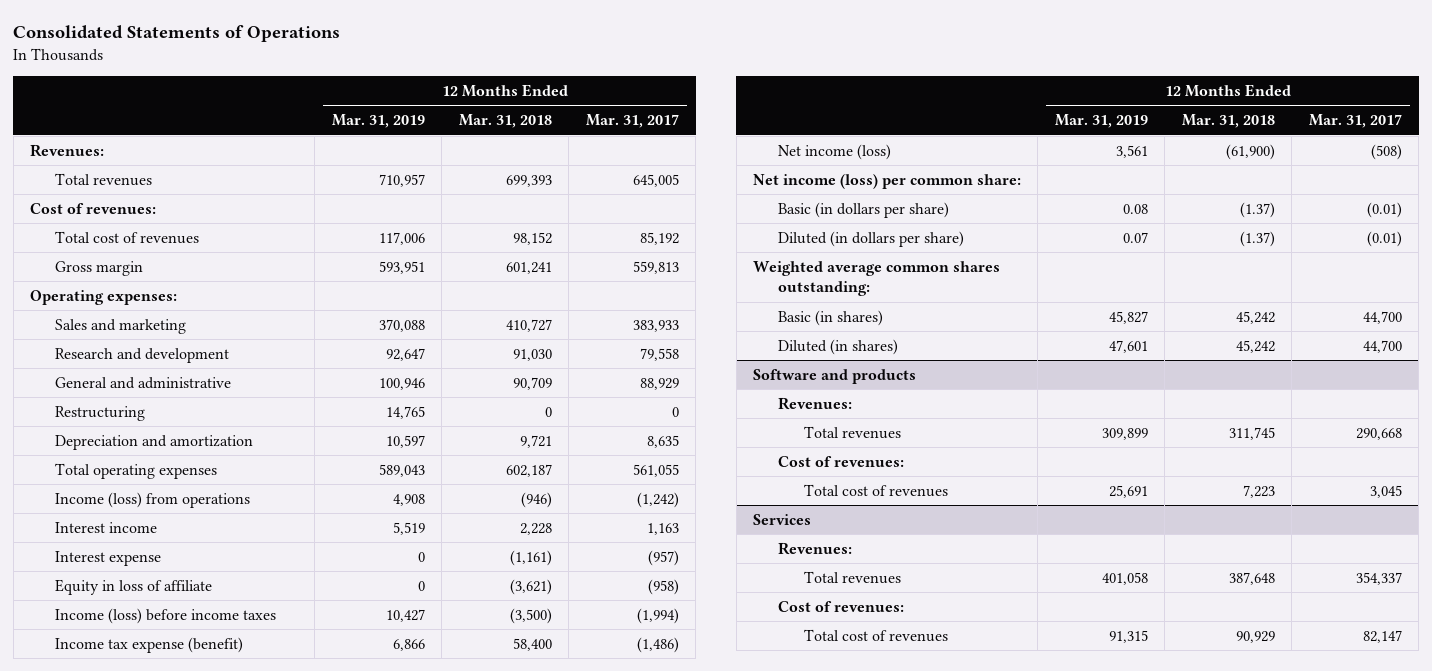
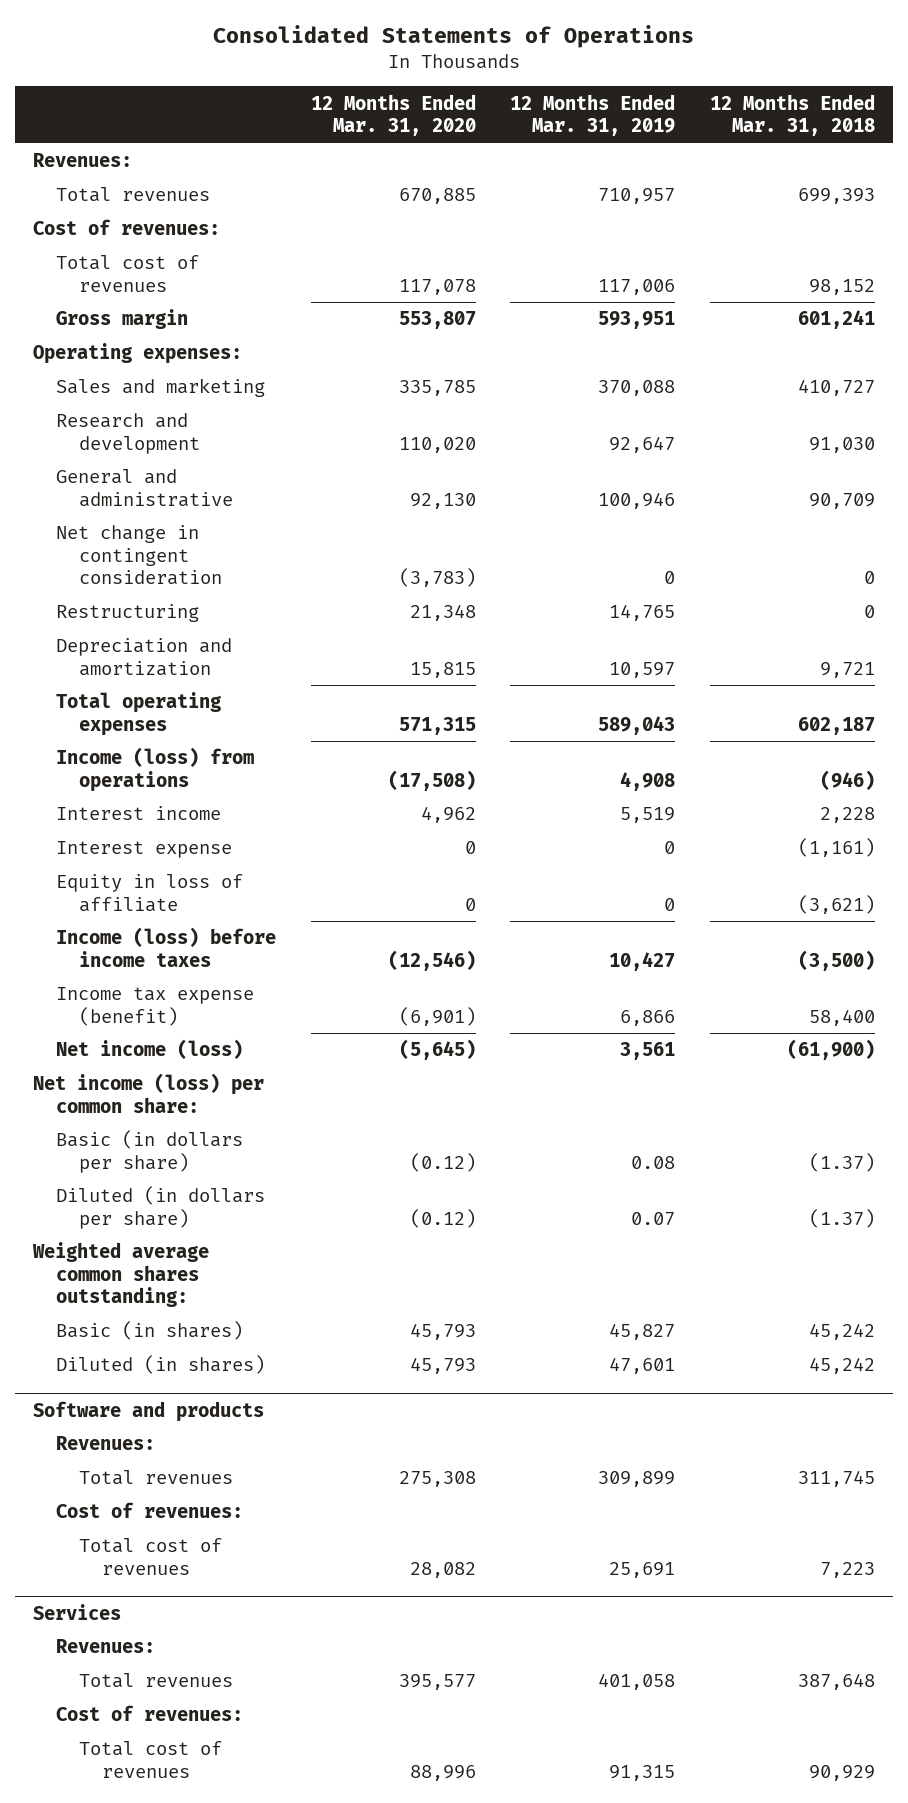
[585,114,679,129] Mar. 31, 2017 -> none
none -> [310,93,476,137] 12 Months Ended Mar. 31, 2020
none -> [55,525,222,586] Net change in contingent consideration

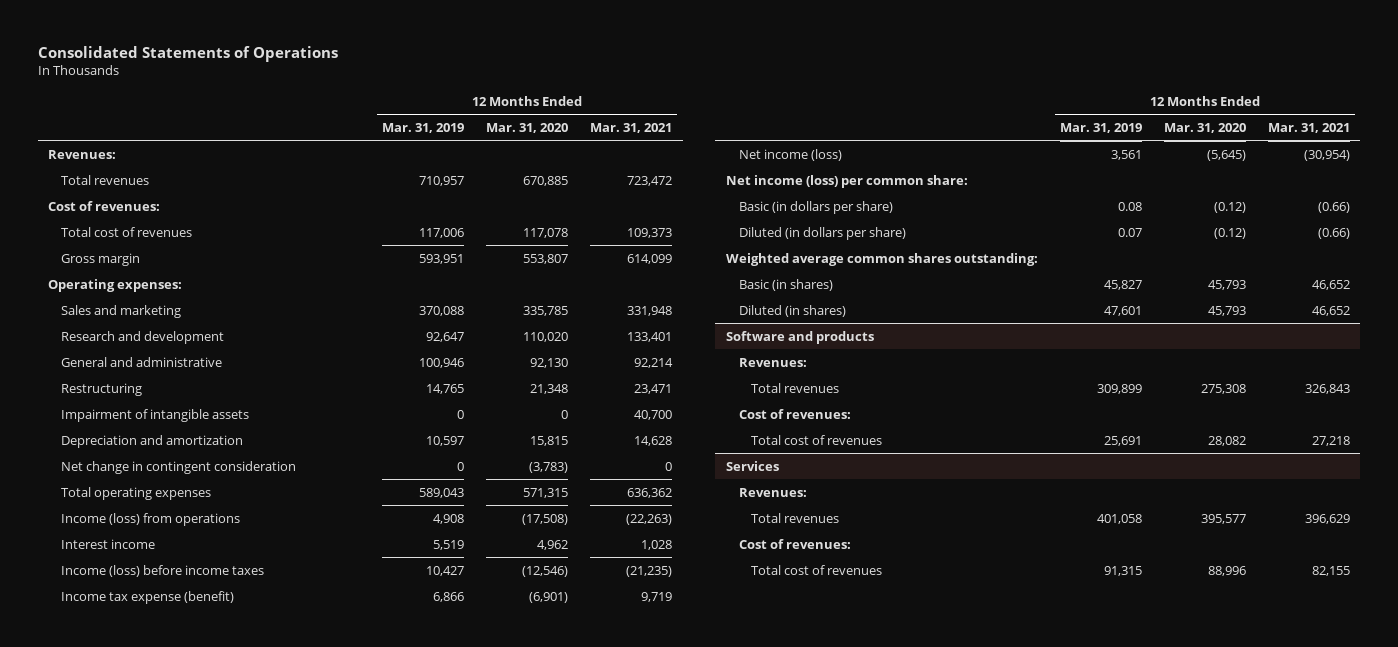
[710,93,876,137] 12 Months Ended Mar. 31, 2018 -> none
none -> [589,122,672,133] Mar. 31, 2021
none -> [60,408,249,422] Impairment of intangible assets
[55,525,222,586] Net change in contingent consideration -> [60,460,296,474] Net change in contingent consideration
[55,841,232,859] Interest expense -> none
[55,874,243,912] Equity in loss of affiliate -> none

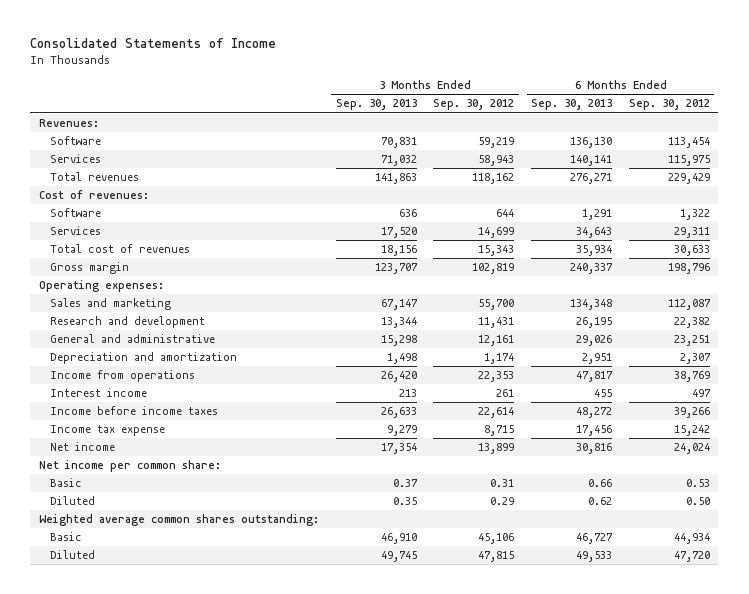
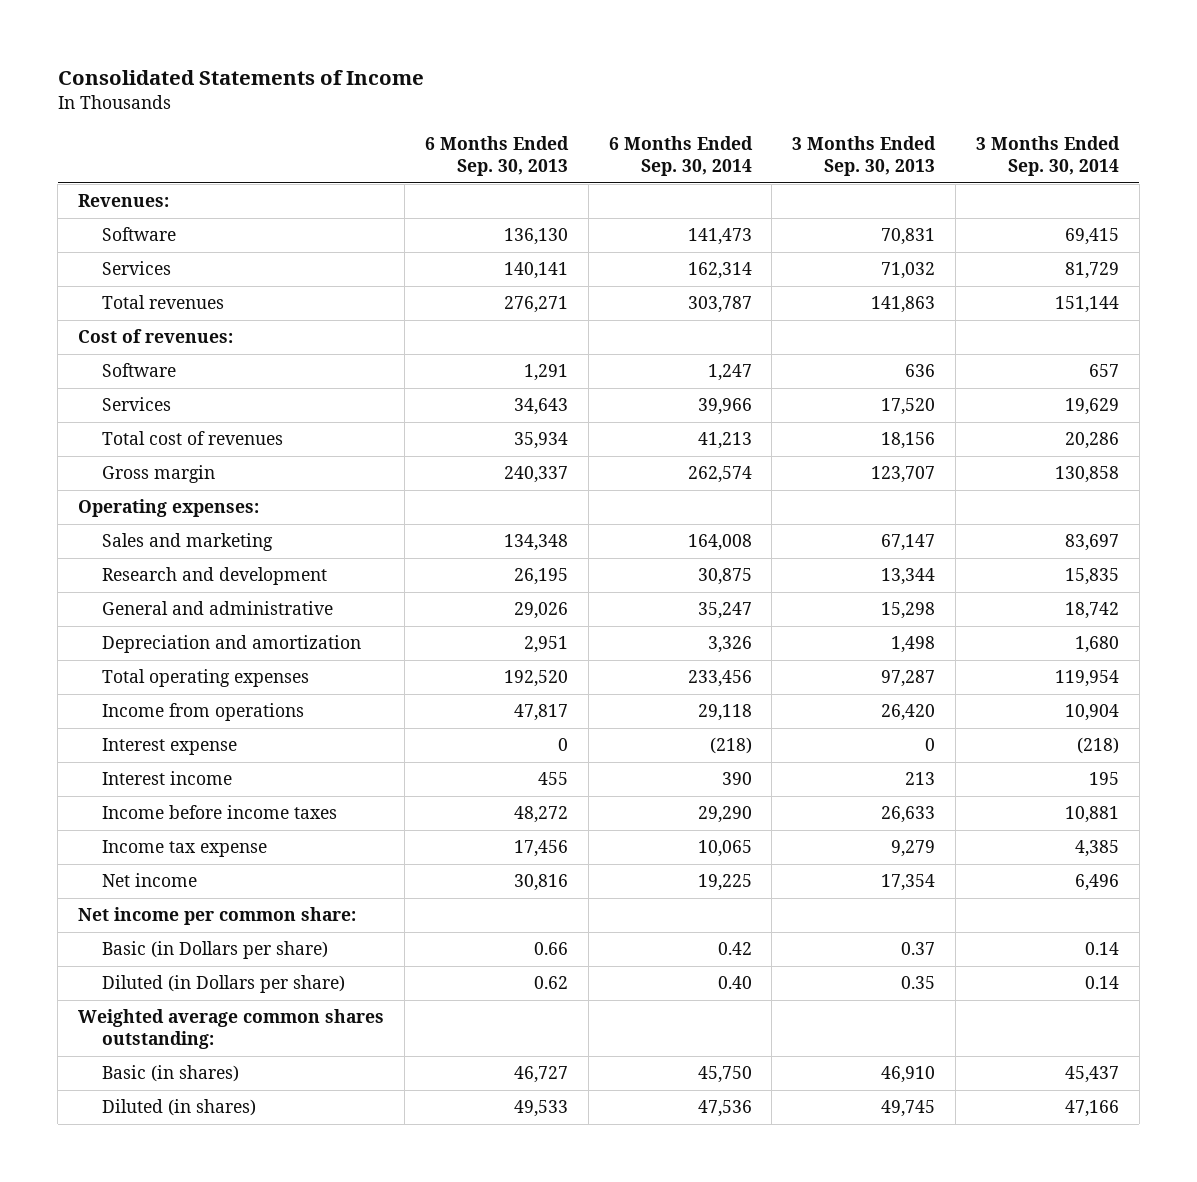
[433,99,515,111] Sep. 30, 2012 -> none
[628,99,710,111] Sep. 30, 2012 -> none
none -> [608,136,753,177] 6 Months Ended Sep. 30, 2014
none -> [976,136,1121,177] 3 Months Ended Sep. 30, 2014
none -> [101,669,309,688] Total operating expenses
none -> [101,738,237,756] Interest expense
[50,478,83,488] Basic -> [101,941,328,960] Basic (in Dollars per share)
[50,496,96,506] Diluted -> [101,975,345,994] Diluted (in Dollars per share)
[50,532,83,542] Basic -> [101,1065,239,1083] Basic (in shares)
[50,550,96,560] Diluted -> [101,1099,256,1117] Diluted (in shares)

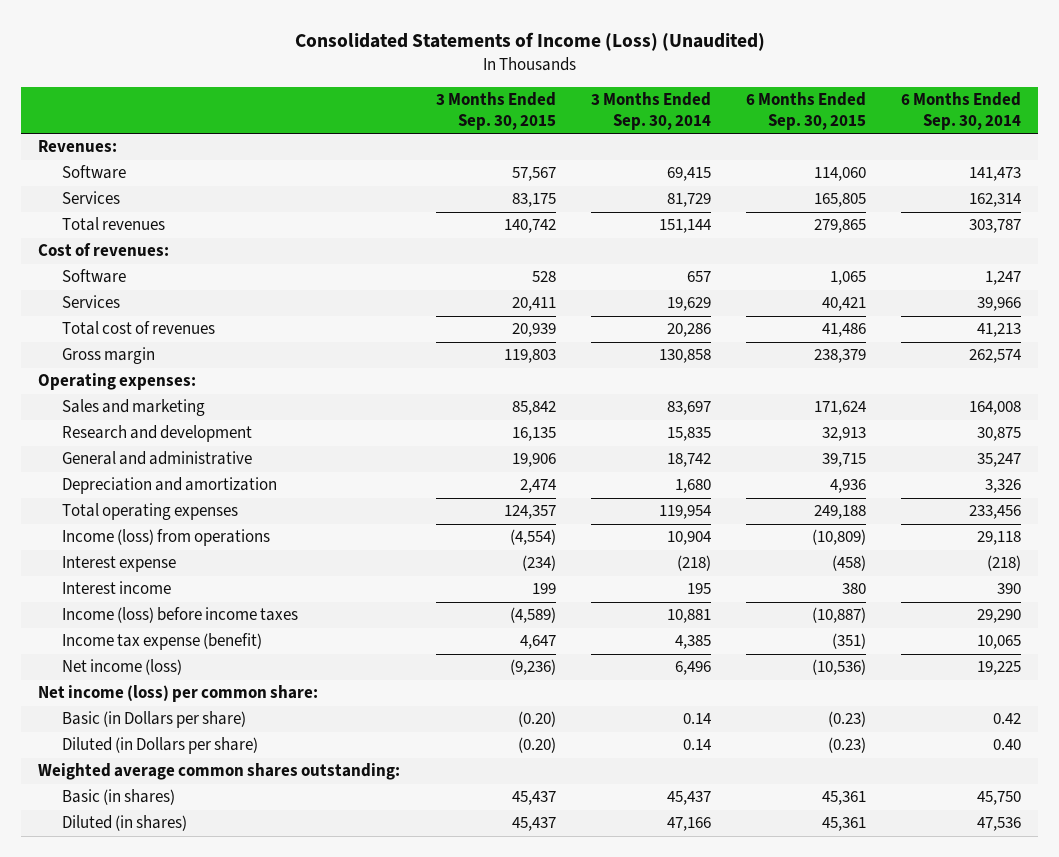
[57,70,424,86] Consolidated Statements of Income -> [294,32,765,52] Consolidated Statements of Income (Loss) (Unaudited)
[424,136,569,177] 6 Months Ended Sep. 30, 2013 -> none
[792,136,937,177] 3 Months Ended Sep. 30, 2013 -> none
none -> [435,92,556,131] 3 Months Ended Sep. 30, 2015
none -> [745,92,866,131] 6 Months Ended Sep. 30, 2015
[101,703,304,722] Income from operations -> [62,529,271,547] Income (loss) from operations
[101,805,337,820] Income before income taxes -> [62,607,299,624] Income (loss) before income taxes
[101,840,267,858] Income tax expense -> [62,633,263,651] Income tax expense (benefit)
[101,873,197,888] Net income -> [62,659,183,676] Net income (loss)
[78,907,357,926] Net income per common share: -> [38,685,319,703] Net income (loss) per common share:

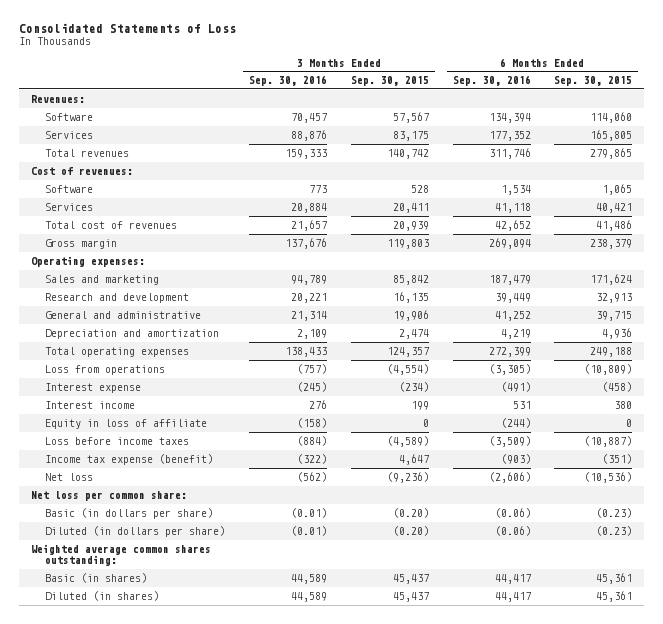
[294,32,765,52] Consolidated Statements of Income (Loss) (Unaudited) -> [19,22,237,33] Consolidated Statements of Loss
[590,92,711,131] 3 Months Ended Sep. 30, 2014 -> none
[900,92,1021,131] 6 Months Ended Sep. 30, 2014 -> none
none -> [248,75,327,87] Sep. 30, 2016
none -> [452,75,531,87] Sep. 30, 2016
[62,529,271,547] Income (loss) from operations -> [44,364,165,375] Loss from operations
none -> [44,418,207,429] Equity in loss of affiliate
[62,607,299,624] Income (loss) before income taxes -> [44,436,189,445] Loss before income taxes
[62,659,183,676] Net income (loss) -> [44,472,93,481] Net loss
[38,685,319,703] Net income (loss) per common share: -> [31,490,188,501] Net loss per common share:
[62,711,247,729] Basic (in Dollars per share) -> [44,507,213,519] Basic (in dollars per share)
[62,737,259,755] Diluted (in Dollars per share) -> [44,525,225,537] Diluted (in dollars per share)

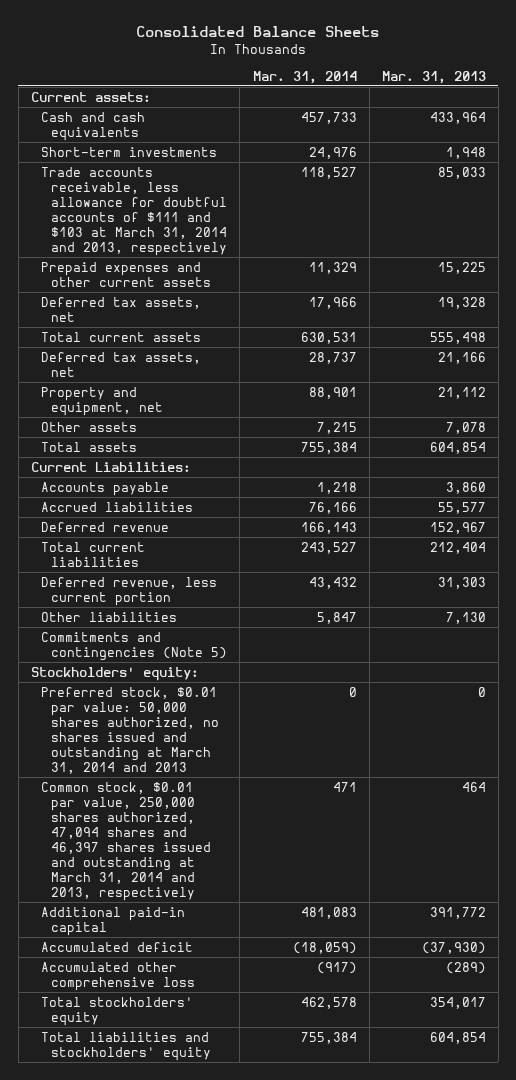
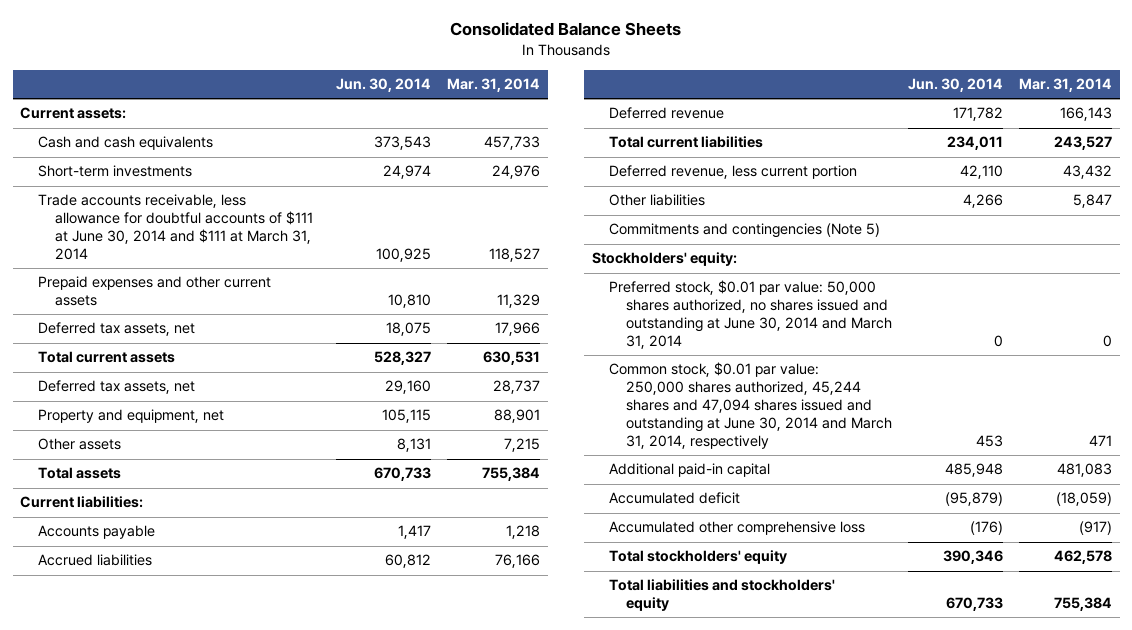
[381,70,486,84] Mar. 31, 2013 -> none
none -> [336,78,432,93] Jun. 30, 2014
[41,166,228,256] Trade accounts receivable, less allowance for doubtful accounts of $111 and $103 at March 31, 2014 and 2013, respectively -> [37,194,313,261] Trade accounts receivable, less allowance for doubtful accounts of $111 at June 30, 2014 and $111 at March 31, 2014
[30,461,191,472] Current Liabilities: -> [20,496,144,509] Current liabilities:
[41,686,220,774] Preferred stock, $0.01 par value: 50,000 shares authorized, no shares issued and outstanding at March 31, 2014 and 2013 -> [609,280,893,350] Preferred stock, $0.01 par value: 50,000 shares authorized, no shares issued and outstanding at June 30, 2014 and March 31, 2014
[41,781,212,901] Common stock, $0.01 par value, 250,000 shares authorized, 47,094 shares and 46,397 shares issued and outstanding at March 31, 2014 and 2013, respectively -> [609,362,893,449] Common stock, $0.01 par value: 250,000 shares authorized, 45,244 shares and 47,094 shares issued and outstanding at June 30, 2014 and March 31, 2014, respectively

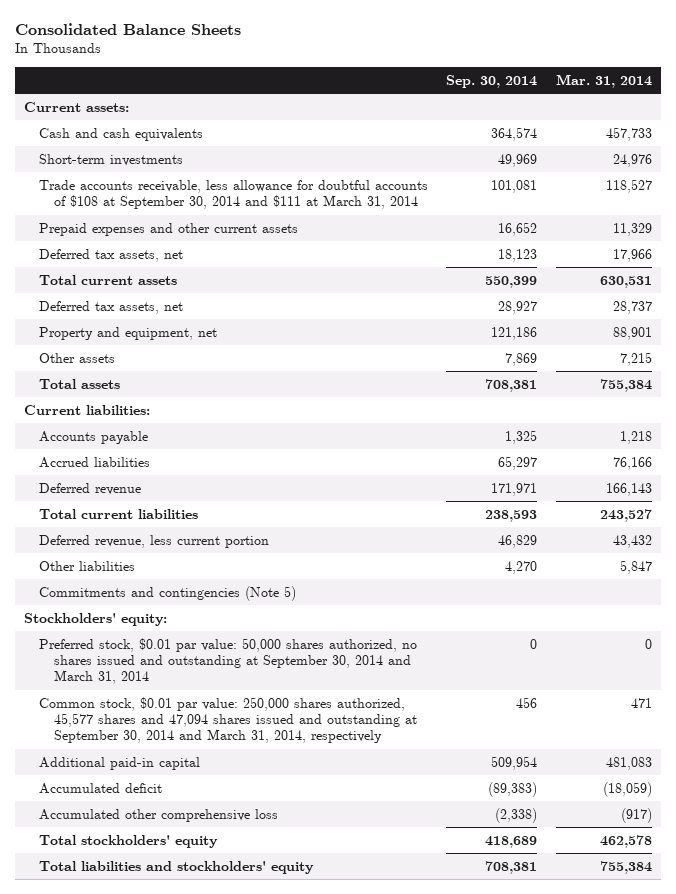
[336,78,432,93] Jun. 30, 2014 -> none
none -> [446,74,538,88] Sep. 30, 2014
[37,194,313,261] Trade accounts receivable, less allowance for doubtful accounts of $111 at June 30, 2014 and $111 at March 31, 2014 -> [38,179,428,209] Trade accounts receivable, less allowance for doubtful accounts of $108 at September 30, 2014 and $111 at March 31, 2014
[609,280,893,350] Preferred stock, $0.01 par value: 50,000 shares authorized, no shares issued and outstanding at June 30, 2014 and March 31, 2014 -> [38,637,417,685] Preferred stock, $0.01 par value: 50,000 shares authorized, no shares issued and outstanding at September 30, 2014 and March 31, 2014
[609,362,893,449] Common stock, $0.01 par value: 250,000 shares authorized, 45,244 shares and 47,094 shares issued and outstanding at June 30, 2014 and March 31, 2014, respectively -> [38,696,417,744] Common stock, $0.01 par value: 250,000 shares authorized, 45,577 shares and 47,094 shares issued and outstanding at September 30, 2014 and March 31, 2014, respectively

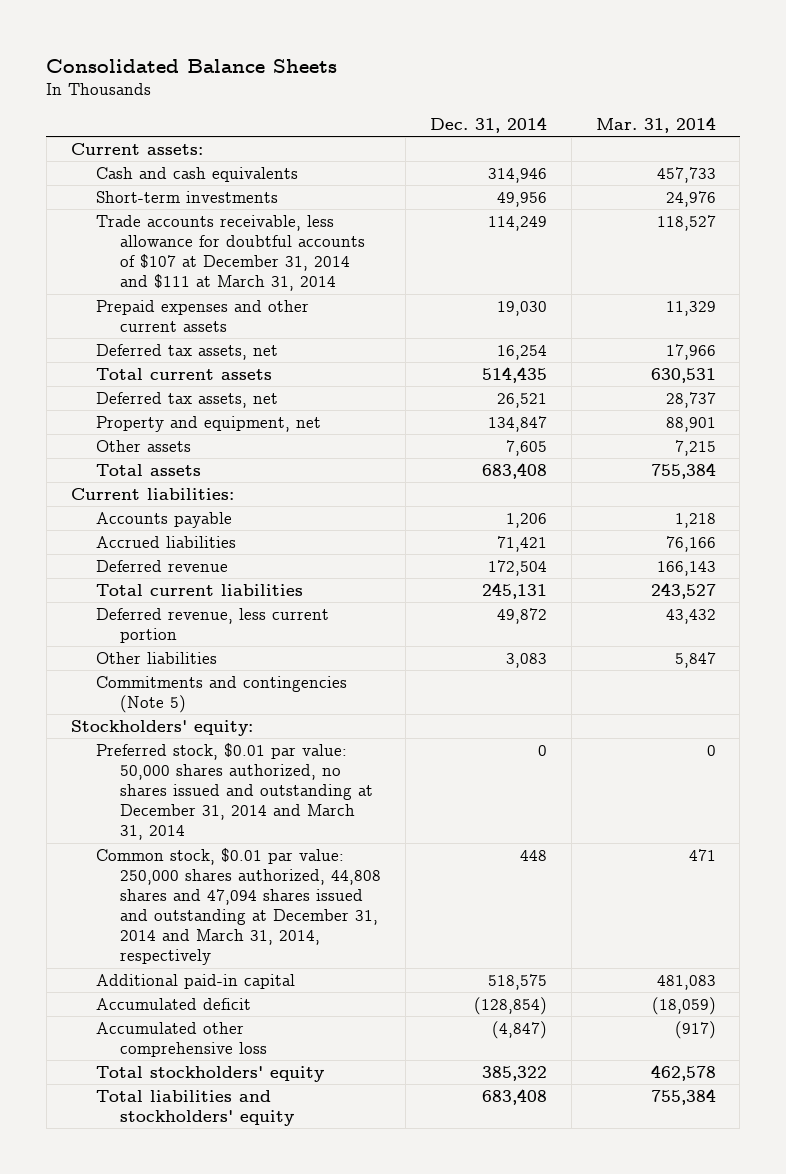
[446,74,538,88] Sep. 30, 2014 -> none
none -> [429,117,547,134] Dec. 31, 2014
[38,179,428,209] Trade accounts receivable, less allowance for doubtful accounts of $108 at September 30, 2014 and $111 at March 31, 2014 -> [95,214,366,292] Trade accounts receivable, less allowance for doubtful accounts of $107 at December 31, 2014 and $111 at March 31, 2014
[38,637,417,685] Preferred stock, $0.01 par value: 50,000 shares authorized, no shares issued and outstanding at September 30, 2014 and March 31, 2014 -> [95,742,374,841] Preferred stock, $0.01 par value: 50,000 shares authorized, no shares issued and outstanding at December 31, 2014 and March 31, 2014
[38,696,417,744] Common stock, $0.01 par value: 250,000 shares authorized, 45,577 shares and 47,094 shares issued and outstanding at September 30, 2014 and March 31, 2014, respectively -> [95,847,382,966] Common stock, $0.01 par value: 250,000 shares authorized, 44,808 shares and 47,094 shares issued and outstanding at December 31, 2014 and March 31, 2014, respectively

